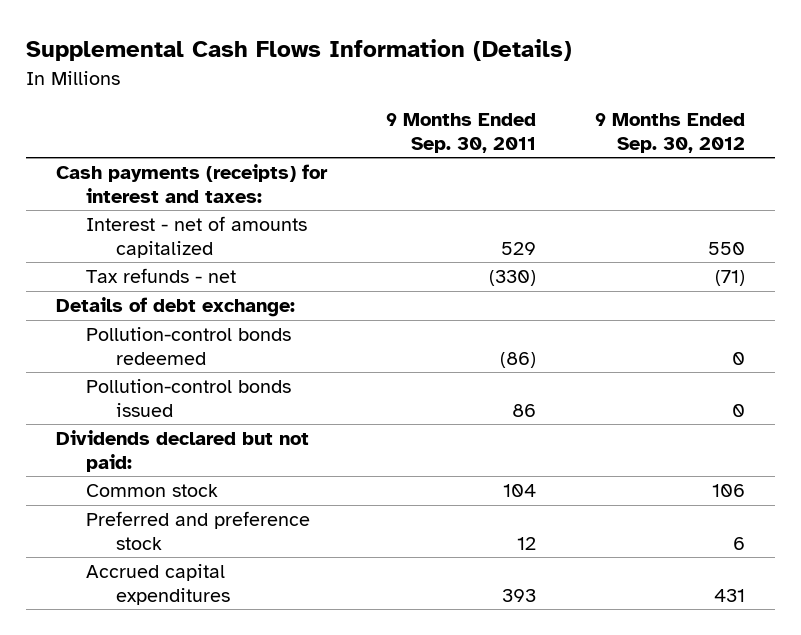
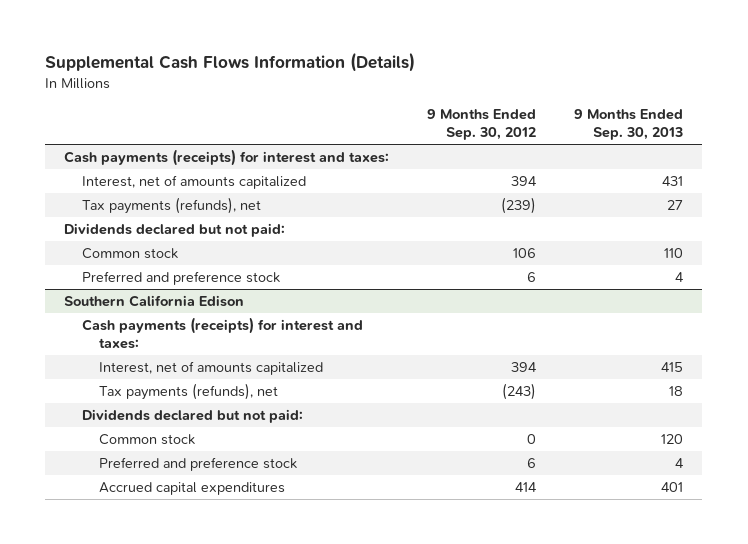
[386,113,537,153] 9 Months Ended Sep. 30, 2011 -> none
none -> [574,109,684,141] 9 Months Ended Sep. 30, 2013
[55,297,295,318] Details of debt exchange: -> none
[85,327,291,365] Pollution-control bonds redeemed -> none
[85,379,291,417] Pollution-control bonds issued -> none
[85,216,307,258] Interest - net of amounts capitalized -> [81,174,306,189] Interest, net of amounts capitalized
[708,241,746,255] 550 -> [511,175,538,186] 394
[85,268,236,284] Tax refunds - net -> [81,196,261,214] Tax payments (refunds), net
[715,270,746,287] (71) -> [501,196,537,214] (239)
none -> [64,294,245,307] Southern California Edison
none -> [81,316,363,349] Cash payments (receipts) for interest and taxes:
none -> [99,360,324,375] Interest, net of amounts capitalized
none -> [99,382,279,400] Tax payments (refunds), net
none -> [81,408,303,423] Dividends declared but not paid:
none -> [99,433,196,445] Common stock
none -> [99,456,298,471] Preferred and preference stock
[714,588,746,602] 431 -> [515,481,538,492] 414

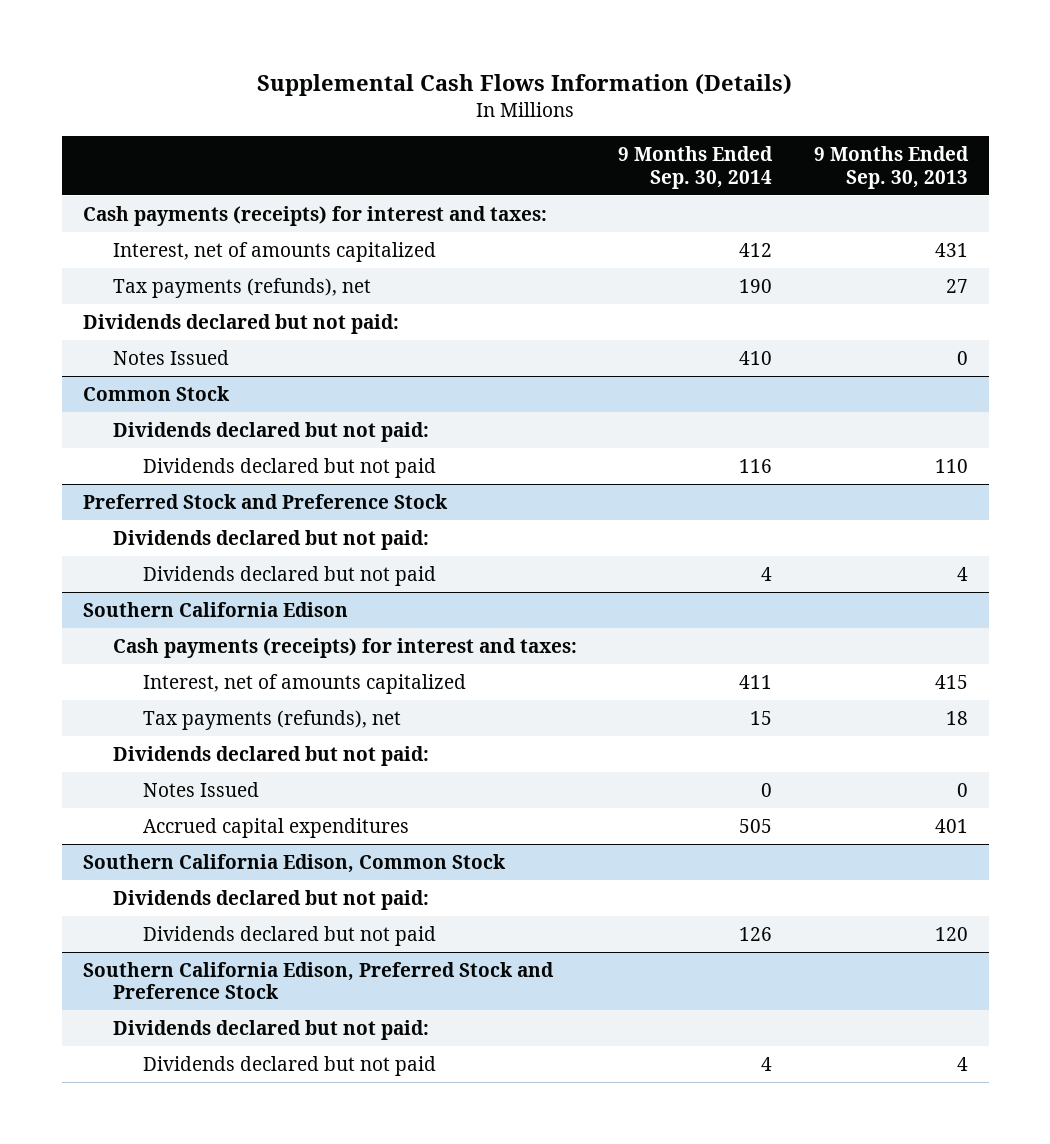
[427,109,537,141] 9 Months Ended Sep. 30, 2012 -> none
none -> [618,146,774,189] 9 Months Ended Sep. 30, 2014
[81,247,178,259] Common stock -> none
[81,270,280,285] Preferred and preference stock -> none
none -> [112,349,229,365] Notes Issued
none -> [82,385,230,401] Common Stock
none -> [112,421,429,442] Dividends declared but not paid:
none -> [142,457,436,478] Dividends declared but not paid
none -> [82,493,448,509] Preferred Stock and Preference Stock
none -> [112,529,429,550] Dividends declared but not paid:
none -> [142,565,436,586] Dividends declared but not paid
[99,433,196,445] Common stock -> none
[99,456,298,471] Preferred and preference stock -> none
none -> [142,781,259,797] Notes Issued
none -> [82,853,506,873] Southern California Edison, Common Stock
none -> [112,889,429,910] Dividends declared but not paid:
none -> [142,925,436,946] Dividends declared but not paid
none -> [82,961,554,1000] Southern California Edison, Preferred Stock and Preference Stock
none -> [112,1019,429,1040] Dividends declared but not paid:
none -> [142,1055,436,1076] Dividends declared but not paid

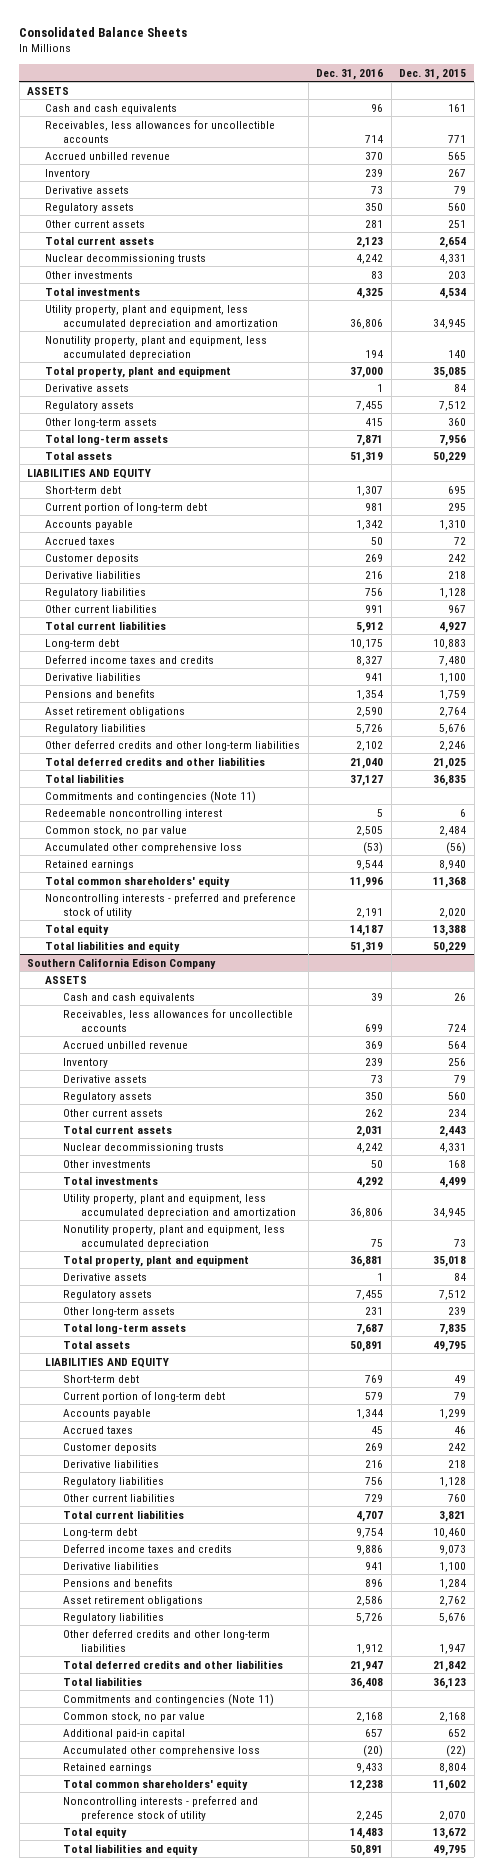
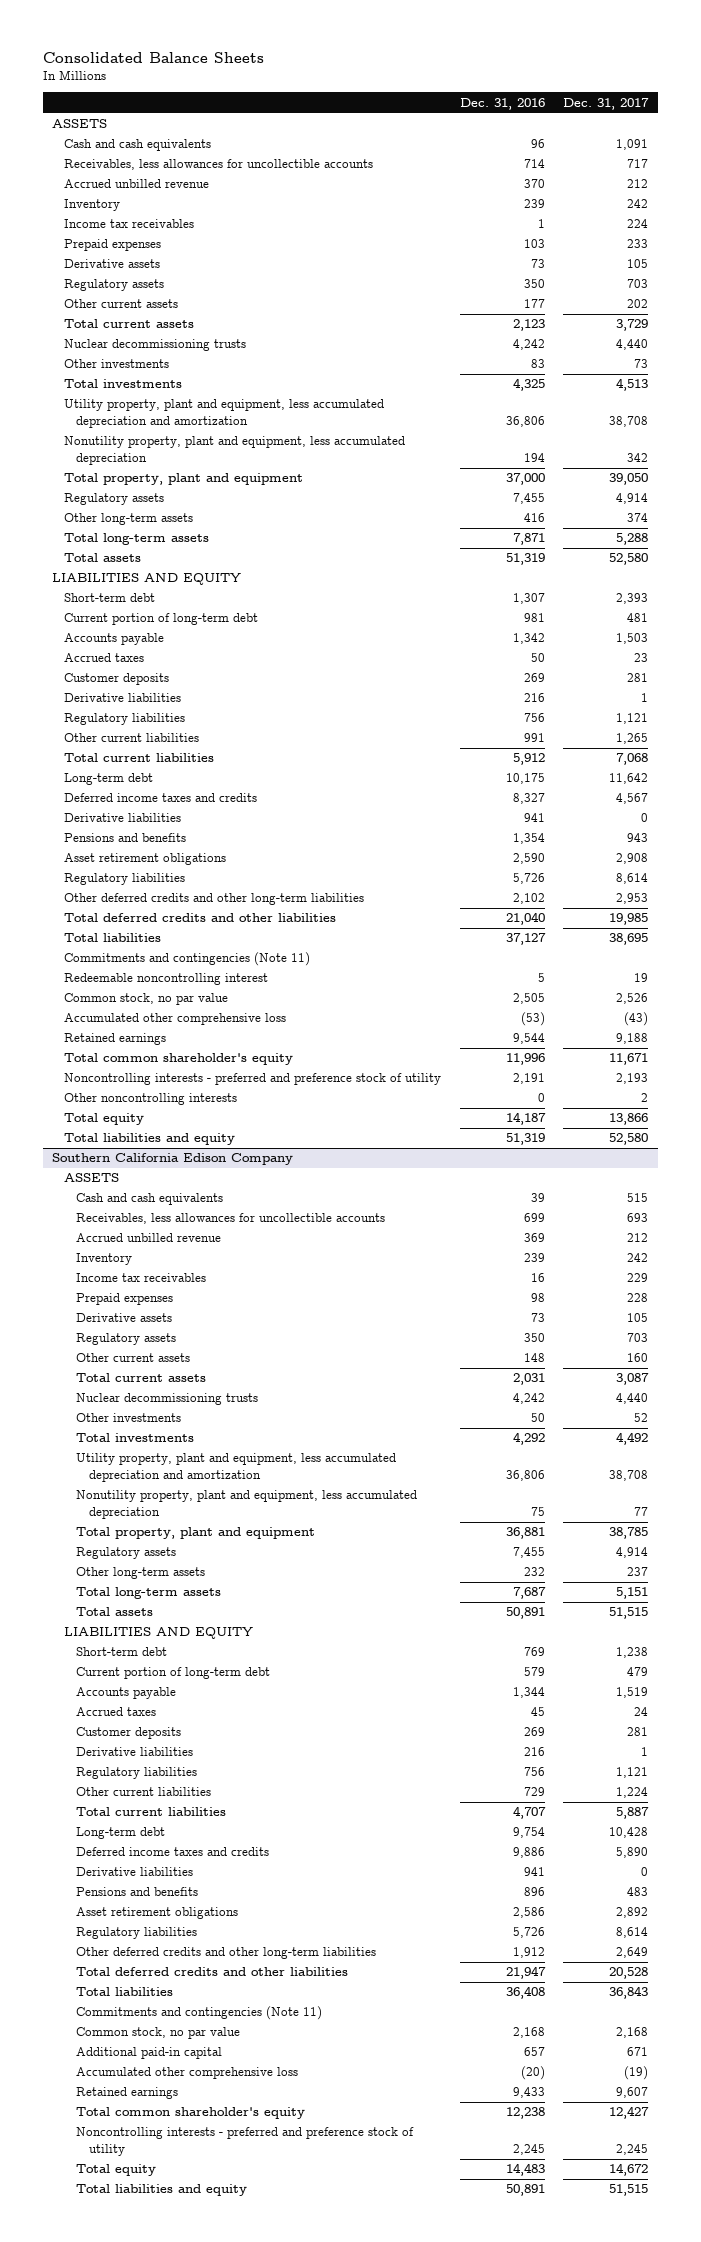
[399,68,467,80] Dec. 31, 2015 -> none
none -> [563,97,650,110] Dec. 31, 2017
none -> [64,219,195,229] Income tax receivables
none -> [64,239,162,252] Prepaid expenses
[365,219,384,228] 281 -> [523,299,545,309] 177
[44,383,129,392] Derivative assets -> none
[365,417,384,426] 415 -> [523,513,545,523] 416
[44,875,230,887] Total common shareholders' equity -> [64,1053,294,1066] Total common shareholder's equity
none -> [64,1093,238,1106] Other noncontrolling interests
none -> [76,1273,207,1283] Income tax receivables
none -> [76,1293,174,1306] Prepaid expenses
[365,1108,384,1117] 262 -> [523,1353,545,1363] 148
[62,1272,147,1281] Derivative assets -> none
[365,1306,384,1315] 231 -> [523,1567,545,1577] 232
[62,1778,248,1790] Total common shareholders' equity -> [76,2107,306,2120] Total common shareholder's equity

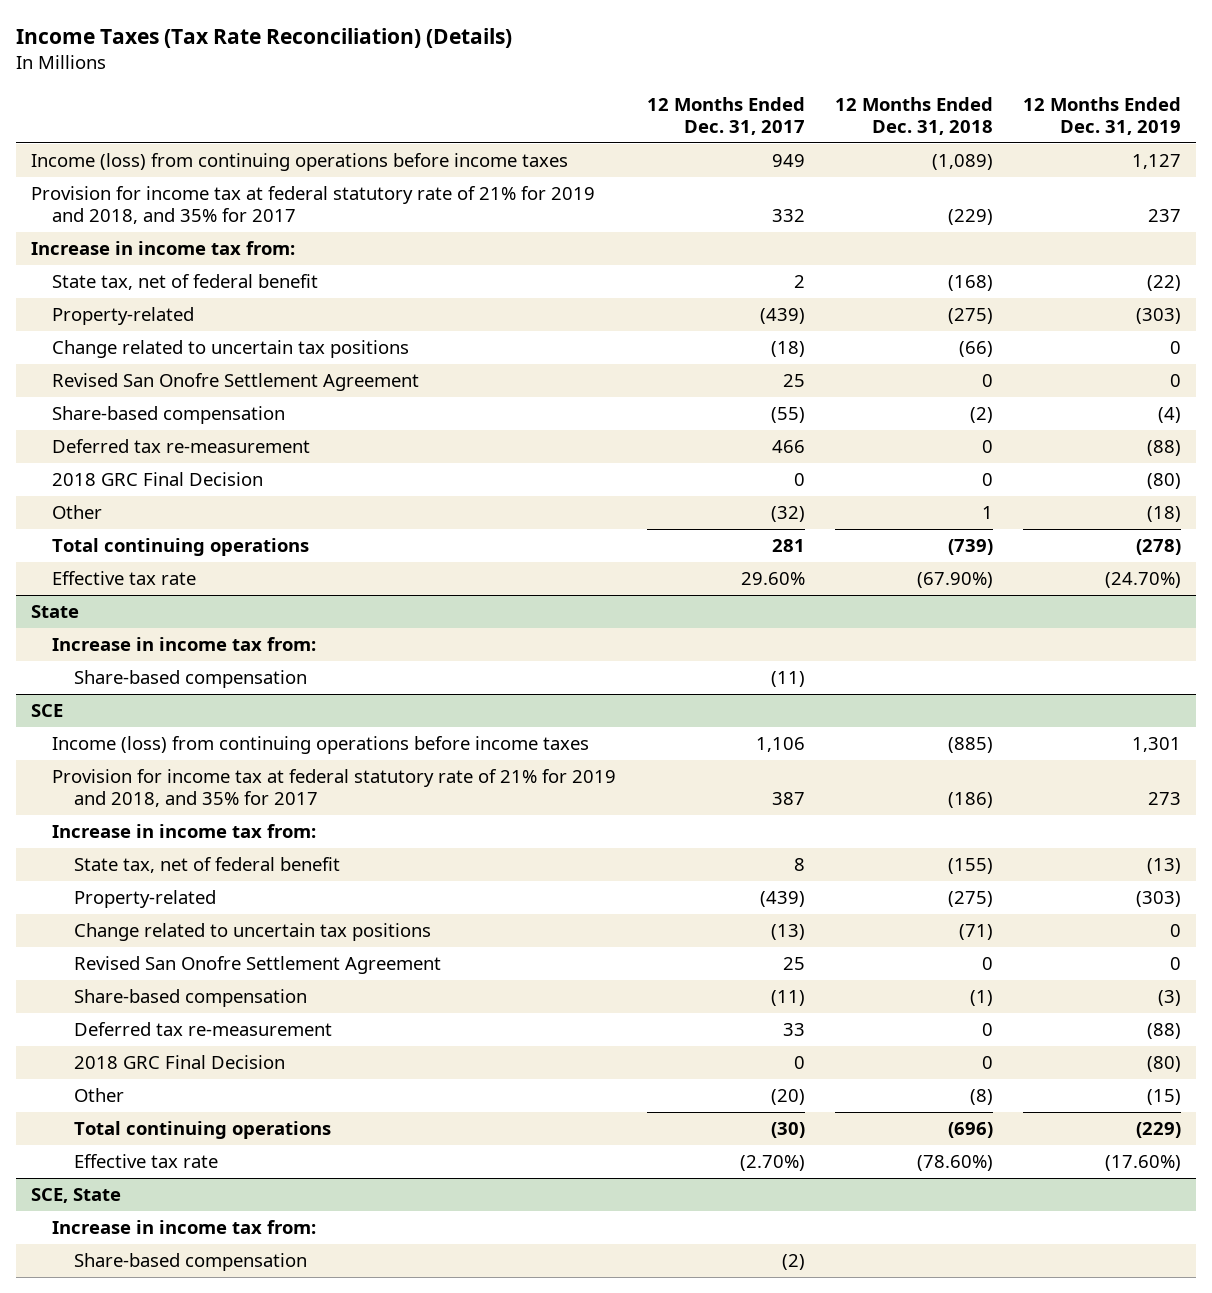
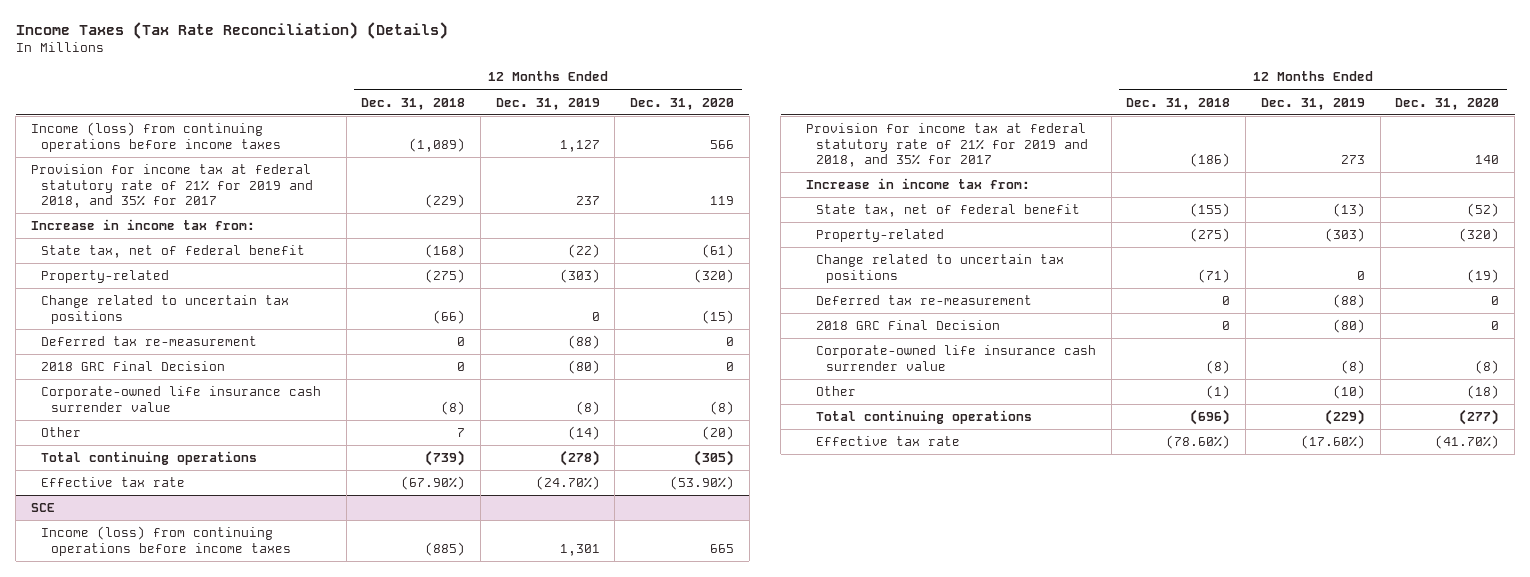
[646,96,805,135] 12 Months Ended Dec. 31, 2017 -> none
none -> [630,97,735,110] Dec. 31, 2020
[52,373,420,392] Revised San Onofre Settlement Agreement -> none
[52,406,286,425] Share-based compensation -> none
none -> [40,386,321,412] Corporate-owned life insurance cash surrender value
[981,506,993,520] 1 -> [457,428,466,438] 7
[1147,506,1182,523] (18) -> [567,426,600,441] (14)
[31,605,80,619] State -> none
[52,637,317,652] Increase in income tax from: -> none
[73,670,307,689] Share-based compensation -> none
[73,956,441,975] Revised San Onofre Settlement Agreement -> none
[73,989,307,1008] Share-based compensation -> none
none -> [815,345,1096,371] Corporate-owned life insurance cash surrender value
[969,1089,993,1106] (8) -> [1206,385,1231,400] (1)
[1147,1089,1182,1106] (15) -> [1332,385,1365,400] (10)
[31,1188,122,1204] SCE, State -> none
[52,1220,317,1235] Increase in income tax from: -> none
[73,1253,307,1272] Share-based compensation -> none

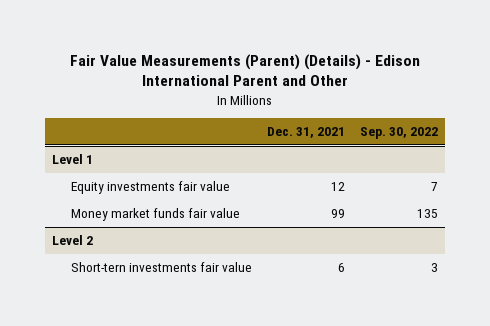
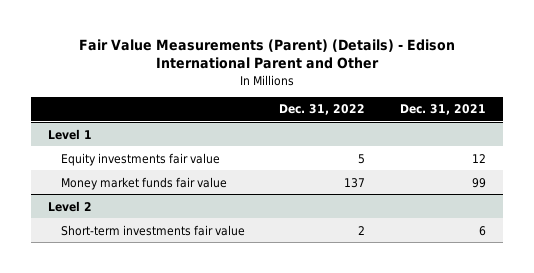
[359,127,438,140] Sep. 30, 2022 -> none
none -> [279,104,366,116] Dec. 31, 2022
[71,262,253,273] Short-tern investments fair value -> [61,224,246,236] Short-term investments fair value

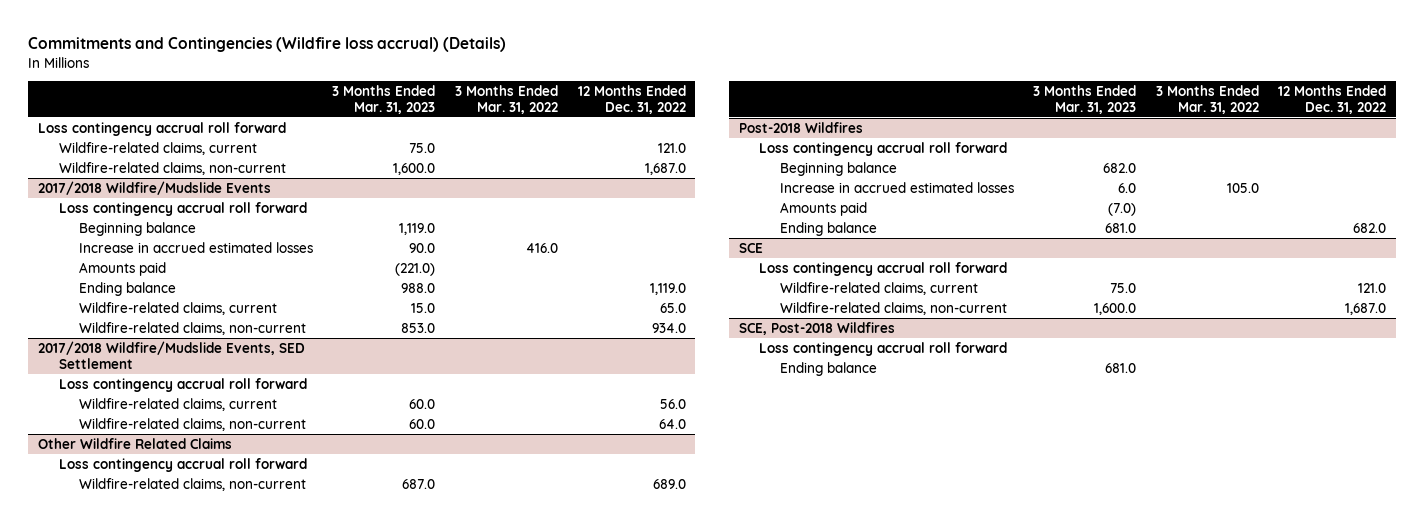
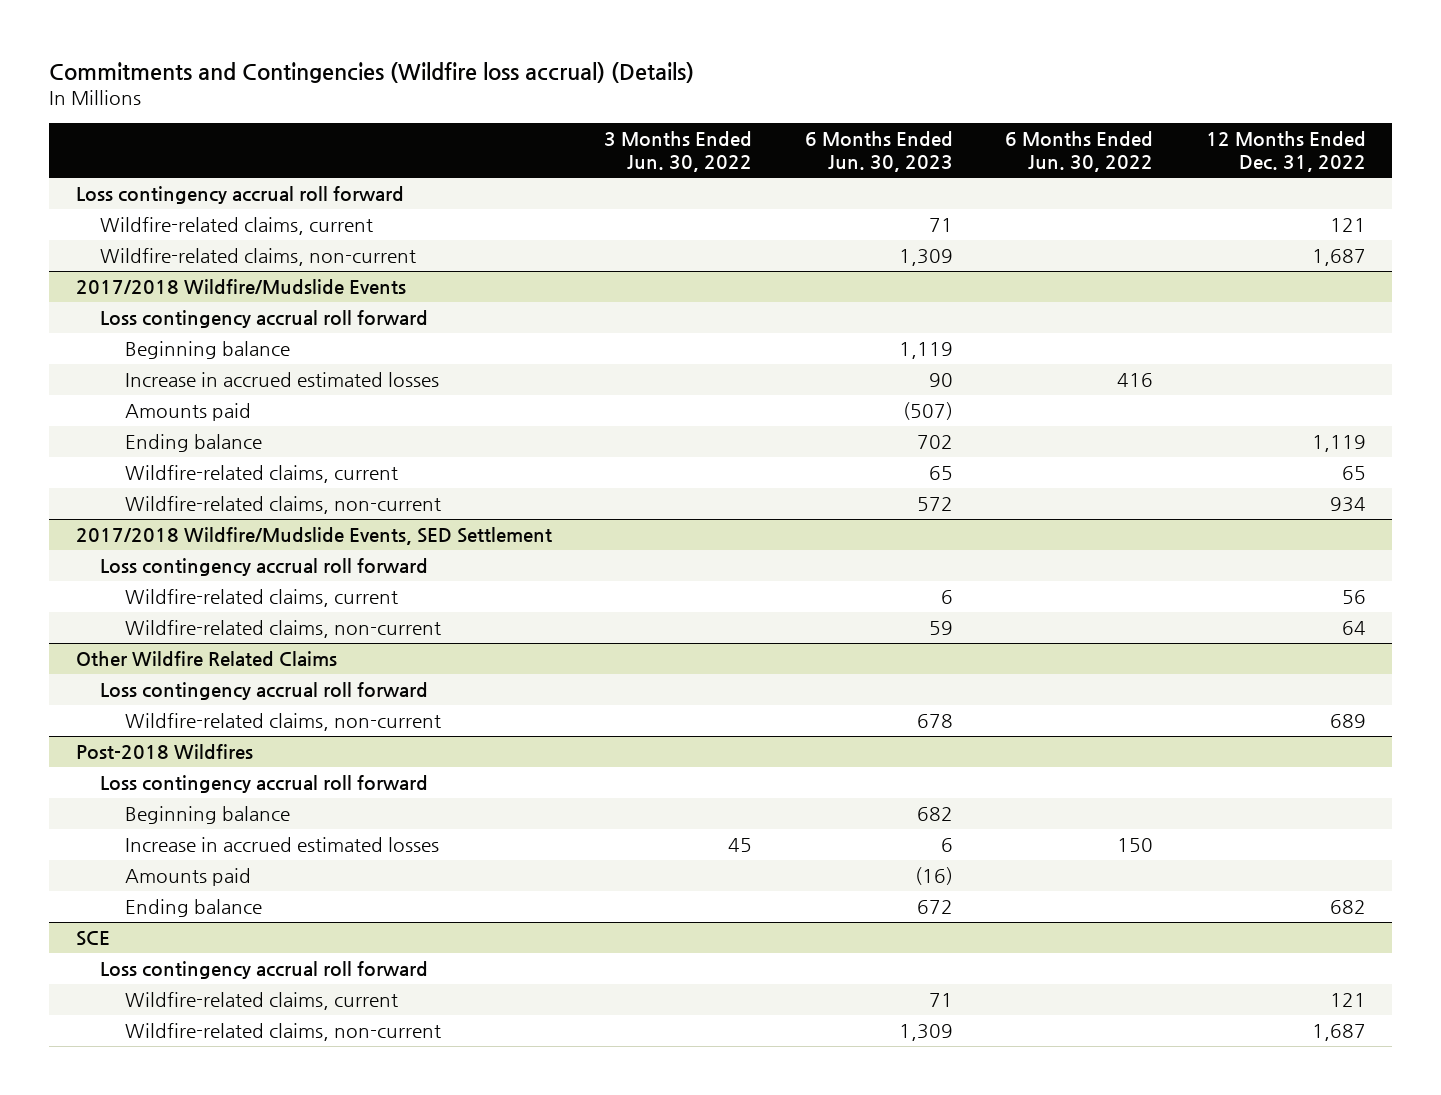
[332,84,436,114] 3 Months Ended Mar. 31, 2023 -> none
[455,84,559,114] 3 Months Ended Mar. 31, 2022 -> none
none -> [604,130,753,172] 3 Months Ended Jun. 30, 2022
none -> [804,130,953,172] 6 Months Ended Jun. 30, 2023
none -> [1005,130,1154,172] 6 Months Ended Jun. 30, 2022
[657,142,686,153] 121.0 -> [1329,218,1366,233] 121
[644,162,686,175] 1,687.0 -> [1311,249,1366,267] 1,687
[649,282,686,295] 1,119.0 -> [1311,435,1366,453] 1,119
[659,302,686,313] 65.0 -> [1341,466,1366,481] 65
[651,322,686,333] 934.0 -> [1329,497,1366,513] 934
[659,398,686,409] 56.0 -> [1341,590,1366,605] 56
[658,418,686,429] 64.0 -> [1341,621,1366,636] 64
[652,478,686,489] 689.0 -> [1329,714,1366,729] 689
[1353,222,1387,233] 682.0 -> [1329,900,1366,915] 682
[738,321,895,335] SCE, Post-2018 Wildfires -> none
[759,341,1008,356] Loss contingency accrual roll forward -> none
[779,361,877,376] Ending balance -> none
[1358,282,1387,293] 121.0 -> [1329,993,1366,1008] 121
[1345,302,1387,315] 1,687.0 -> [1311,1024,1366,1042] 1,687

